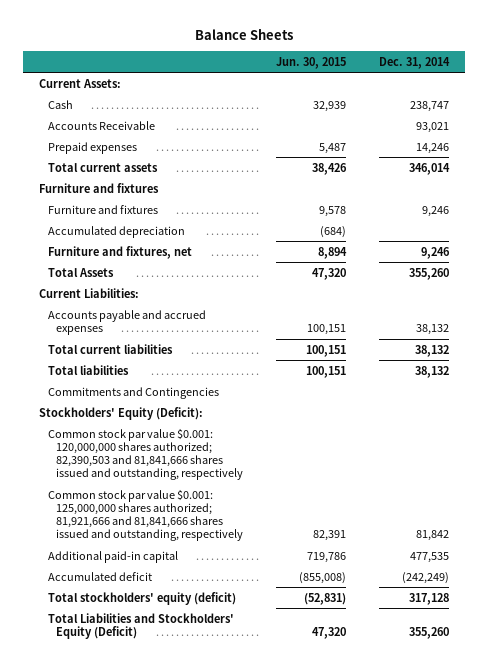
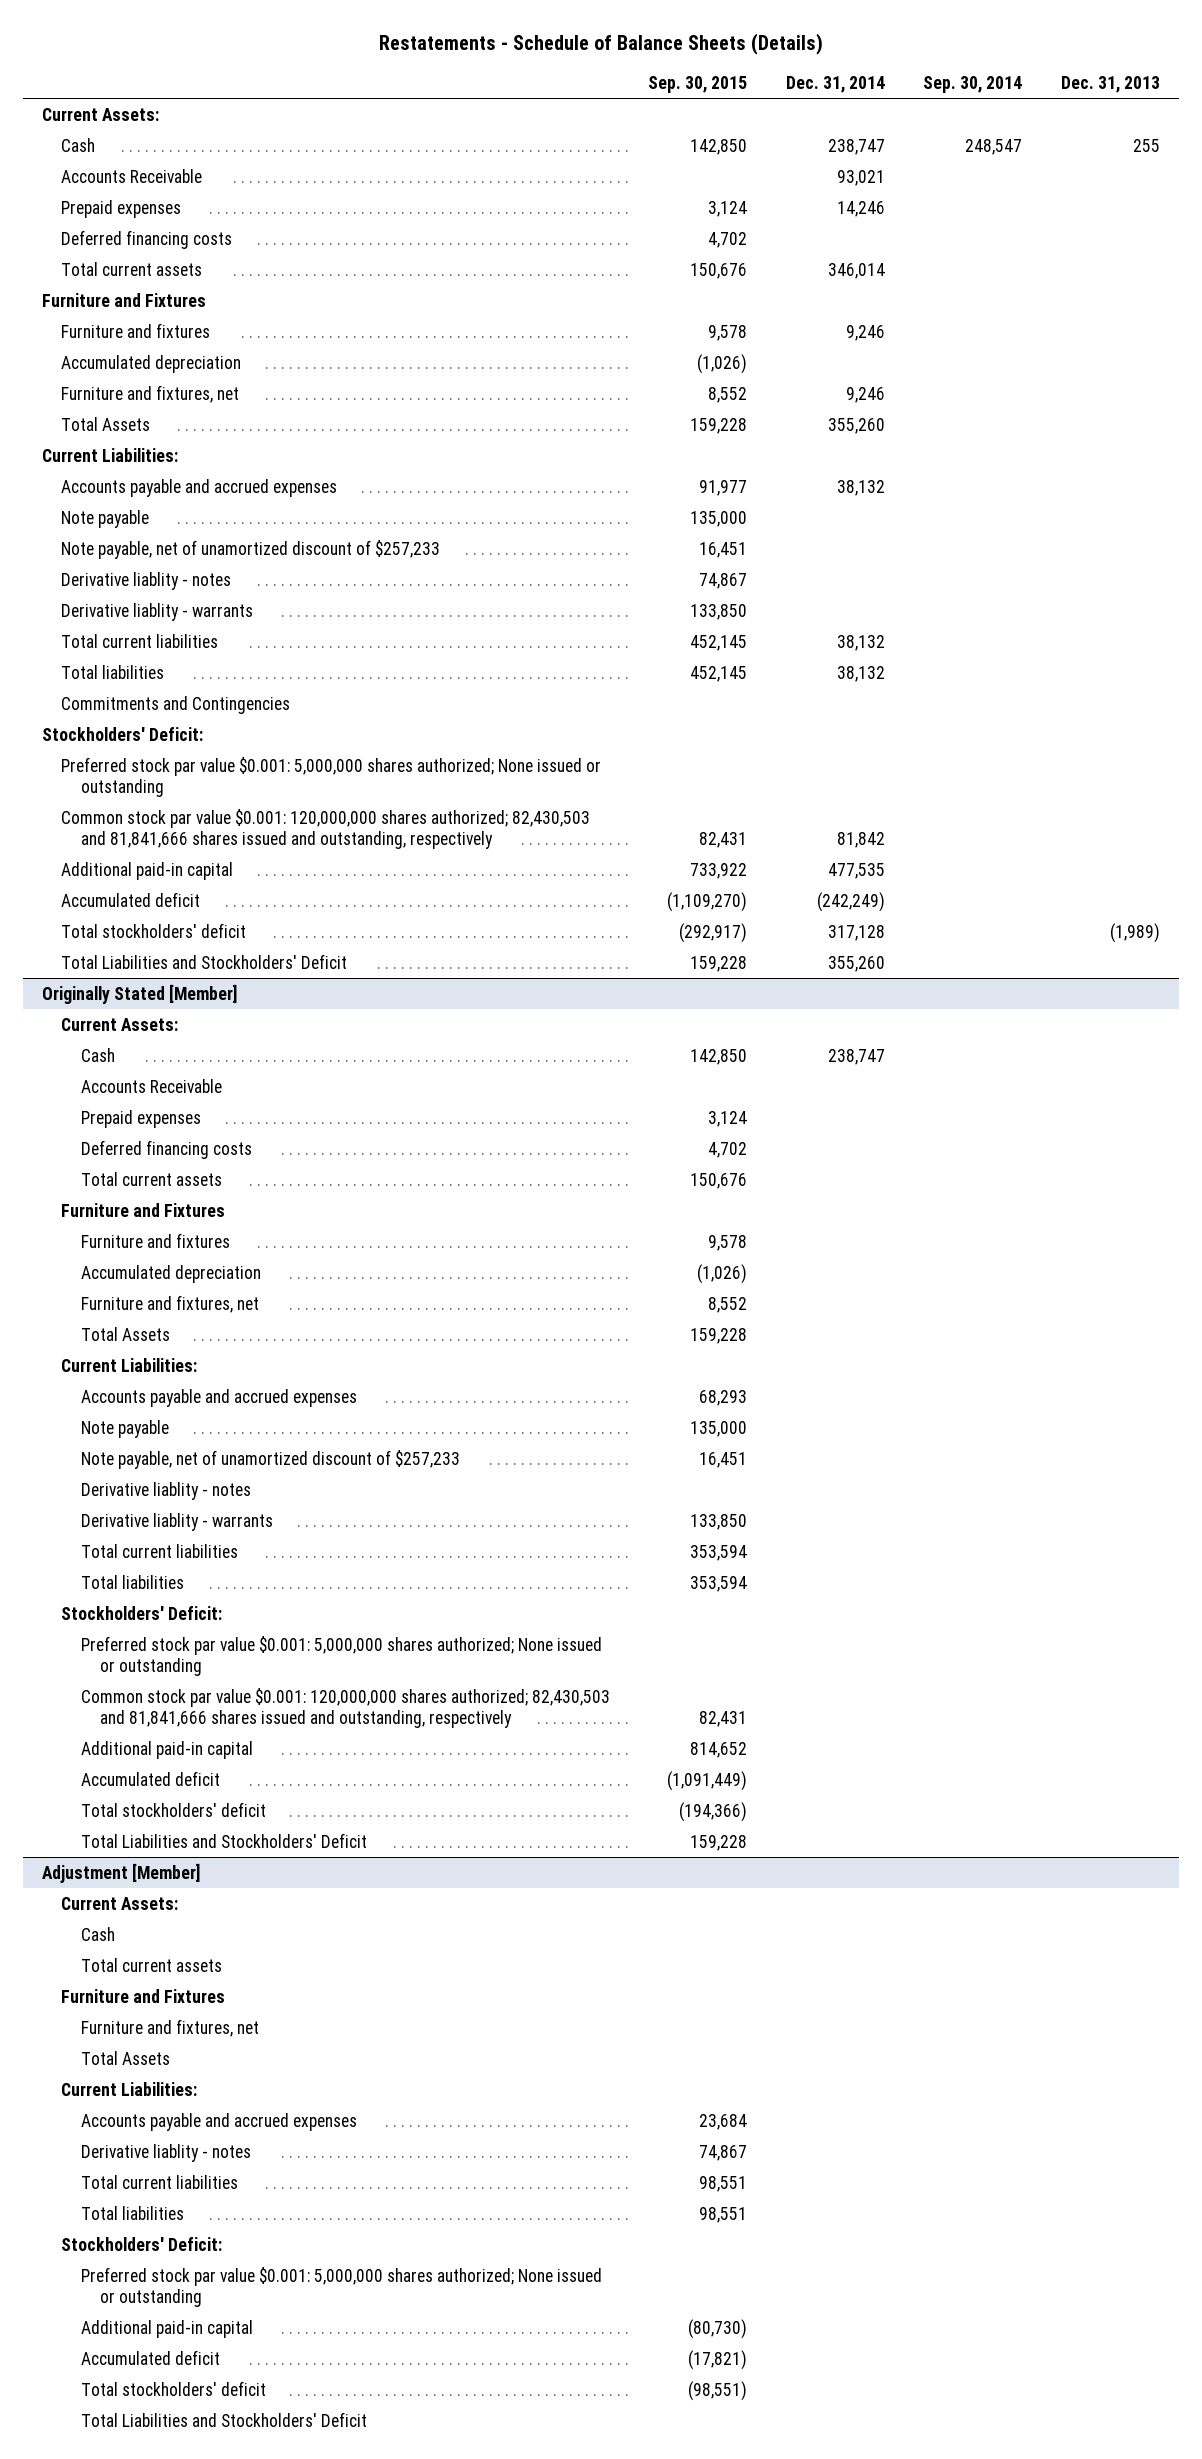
[195,29,294,41] Balance Sheets -> [378,33,823,56] Restatements - Schedule of Balance Sheets (Details)
[275,56,346,69] Jun. 30, 2015 -> none
none -> [648,76,748,94] Sep. 30, 2015
none -> [923,76,1023,94] Sep. 30, 2014
none -> [1060,76,1160,94] Dec. 31, 2013
none -> [61,229,233,249] Deferred financing costs
[39,182,160,193] Furniture and fixtures -> [42,292,207,307] Furniture and Fixtures
none -> [61,509,150,528] Note payable
none -> [61,539,441,559] Note payable, net of unamortized discount of $257,233
none -> [61,571,232,590] Derivative liablity - notes
none -> [61,602,254,621] Derivative liablity - warrants
[39,406,204,420] Stockholders' Equity (Deficit): -> [42,726,204,741] Stockholders' Deficit:
[47,427,243,481] Common stock par value $0.001: 120,000,000 shares authorized; 82,390,503 and 81,841,666 shares issued and outstanding, respectively -> [61,756,602,797] Preferred stock par value $0.001: 5,000,000 shares authorized; None issued or outstanding
[47,488,243,542] Common stock par value $0.001: 125,000,000 shares authorized; 81,921,666 and 81,841,666 shares issued and outstanding, respectively -> [61,808,591,849] Common stock par value $0.001: 120,000,000 shares authorized; 82,430,503 and 81,841,666 shares issued and outstanding, respectively
[47,591,236,605] Total stockholders' equity (deficit) -> [61,922,247,938] Total stockholders' deficit
[47,612,234,639] Total Liabilities and Stockholders' Equity (Deficit) -> [61,953,348,969] Total Liabilities and Stockholders' Deficit
none -> [42,983,238,1004] Originally Stated [Member]
none -> [61,1017,179,1031] Current Assets:
none -> [80,1047,115,1062] Cash
none -> [80,1078,222,1093] Accounts Receivable
none -> [80,1109,201,1128] Prepaid expenses
none -> [80,1139,252,1159] Deferred financing costs
none -> [80,1171,222,1186] Total current assets
none -> [61,1202,226,1217] Furniture and Fixtures
none -> [80,1232,230,1248] Furniture and fixtures
none -> [80,1264,261,1283] Accumulated depreciation
none -> [80,1294,259,1313] Furniture and fixtures, net
none -> [80,1326,170,1341] Total Assets
none -> [61,1357,198,1372] Current Liabilities:
none -> [80,1388,357,1407] Accounts payable and accrued expenses
none -> [80,1419,169,1438] Note payable
none -> [80,1449,460,1469] Note payable, net of unamortized discount of $257,233
none -> [80,1481,251,1500] Derivative liablity - notes
none -> [80,1512,273,1531] Derivative liablity - warrants
none -> [80,1543,238,1558] Total current liabilities
none -> [80,1574,184,1589] Total liabilities
none -> [61,1605,223,1620] Stockholders' Deficit:
none -> [80,1635,602,1676] Preferred stock par value $0.001: 5,000,000 shares authorized; None issued or outstanding
none -> [80,1687,610,1728] Common stock par value $0.001: 120,000,000 shares authorized; 82,430,503 and 81,841,666 shares issued and outstanding, respectively
none -> [80,1740,253,1759] Additional paid-in capital
none -> [80,1770,220,1786] Accumulated deficit
none -> [80,1801,266,1817] Total stockholders' deficit
none -> [80,1832,367,1848] Total Liabilities and Stockholders' Deficit
none -> [42,1862,201,1883] Adjustment [Member]
none -> [61,1896,179,1910] Current Assets:
none -> [80,1926,115,1941] Cash
none -> [80,1957,222,1972] Total current assets
none -> [61,1988,226,2003] Furniture and Fixtures
none -> [80,2018,259,2037] Furniture and fixtures, net
none -> [80,2050,170,2065] Total Assets
none -> [61,2081,198,2096] Current Liabilities:
none -> [80,2112,357,2131] Accounts payable and accrued expenses
none -> [80,2143,251,2162] Derivative liablity - notes
none -> [80,2174,238,2189] Total current liabilities
none -> [80,2205,184,2220] Total liabilities
none -> [61,2236,223,2251] Stockholders' Deficit:
none -> [80,2266,602,2307] Preferred stock par value $0.001: 5,000,000 shares authorized; None issued or outstanding
none -> [80,2319,253,2338] Additional paid-in capital
none -> [80,2349,220,2365] Accumulated deficit
none -> [80,2380,266,2396] Total stockholders' deficit
none -> [80,2411,367,2427] Total Liabilities and Stockholders' Deficit

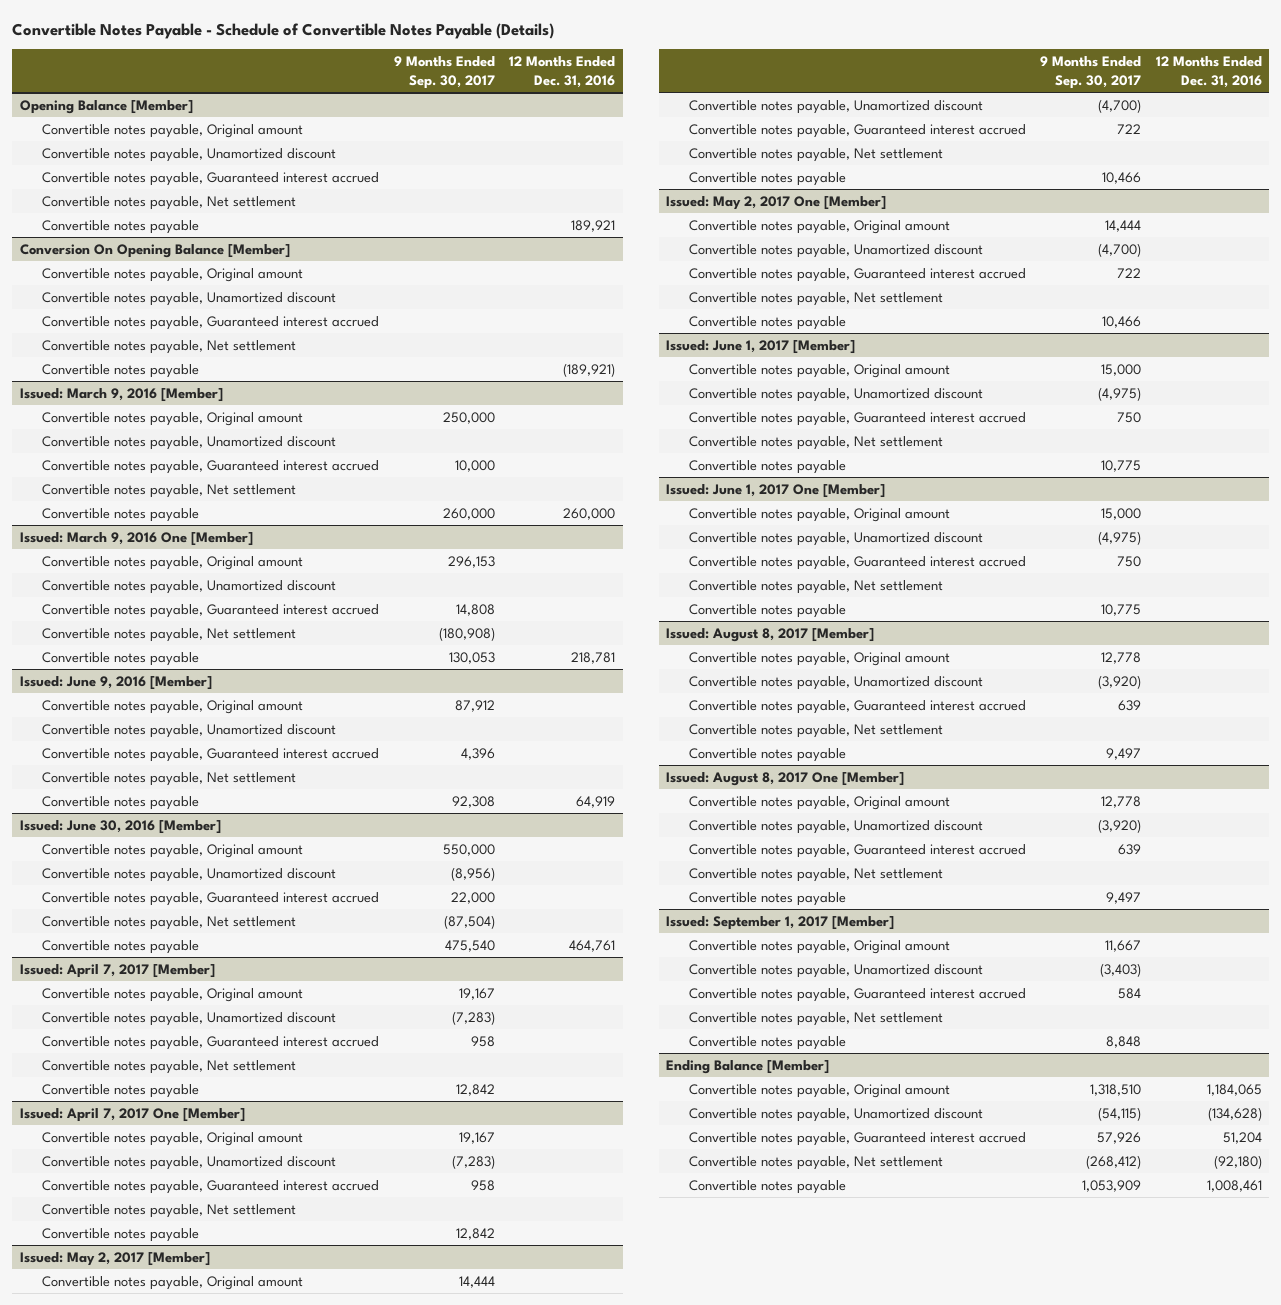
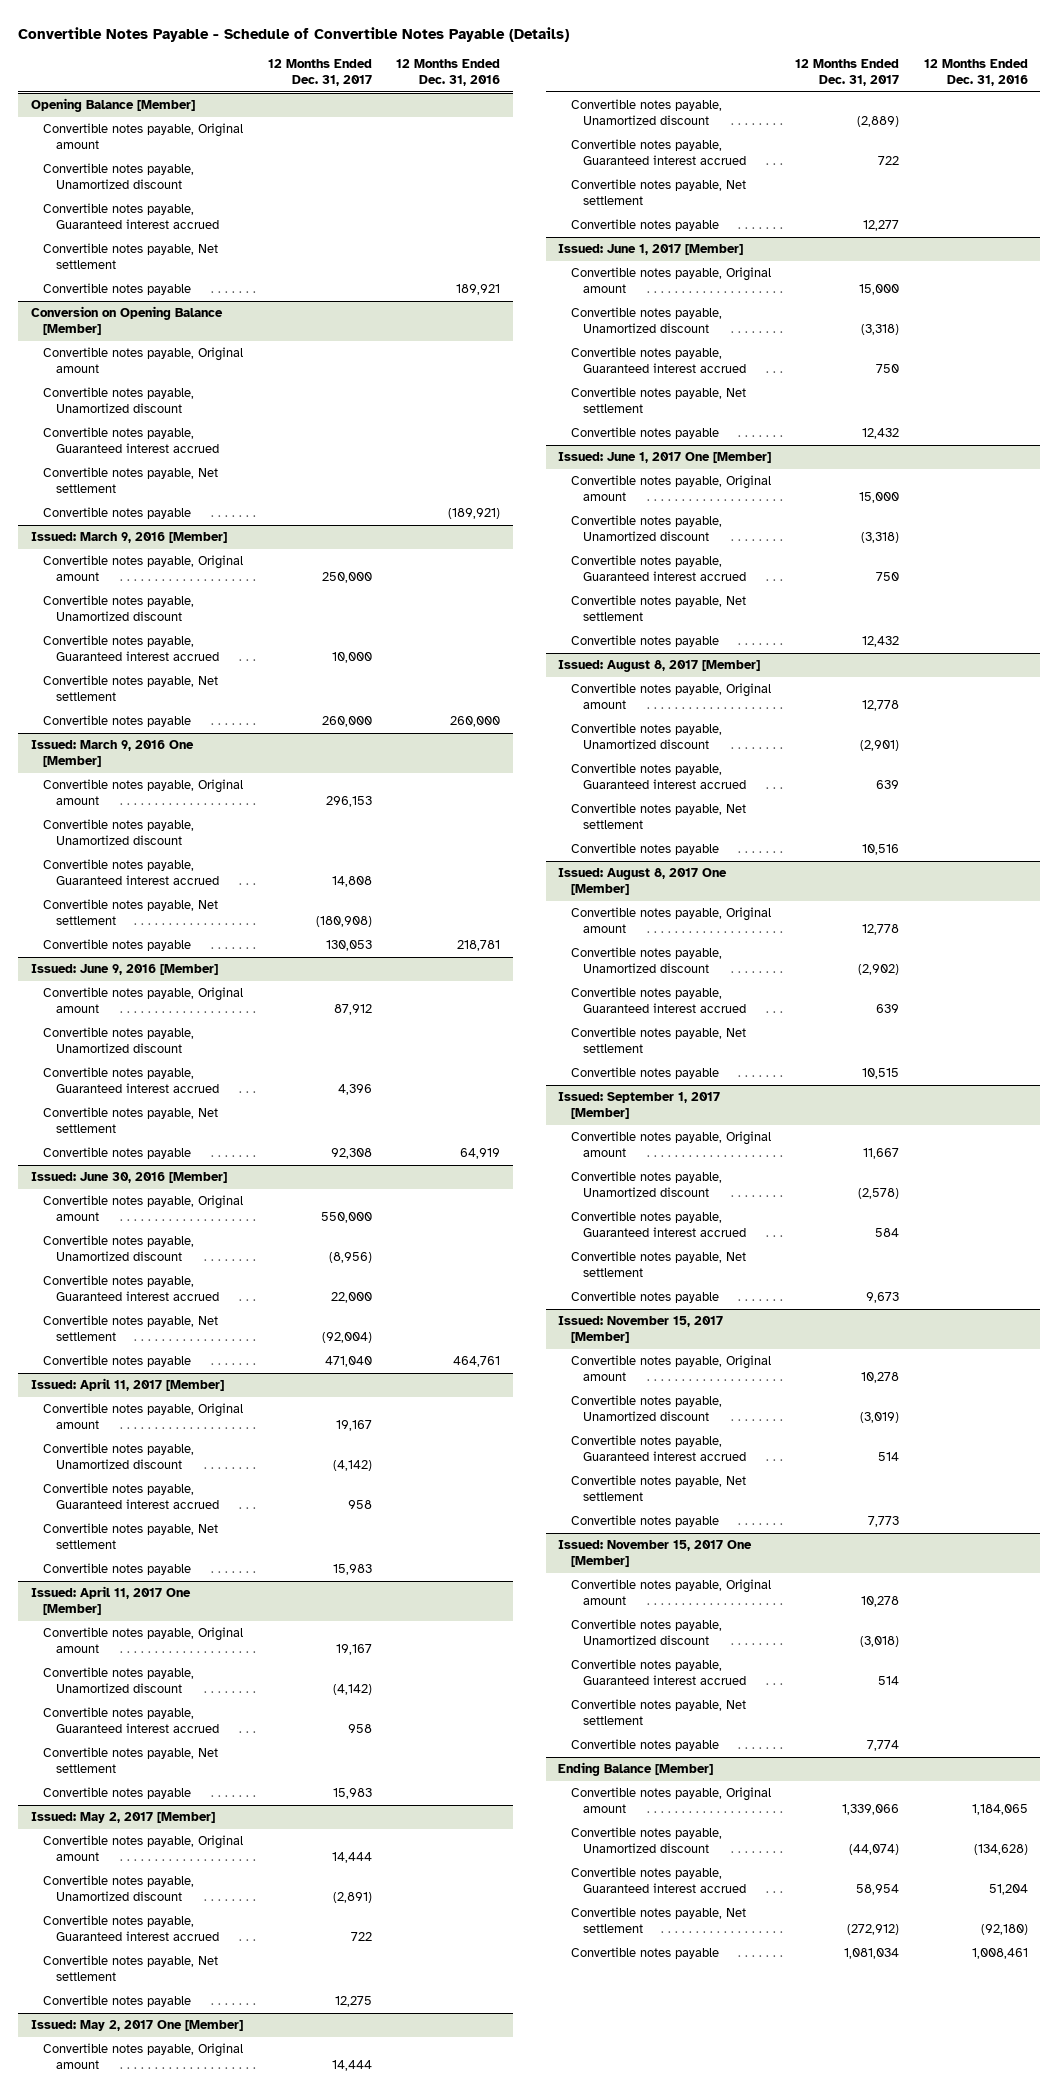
[393,56,495,89] 9 Months Ended Sep. 30, 2017 -> none
none -> [267,59,372,87] 12 Months Ended Dec. 31, 2017
[19,243,290,258] Conversion On Opening Balance [Member] -> [30,306,223,336] Conversion on Opening Balance [Member]
[19,963,215,978] Issued: April 7, 2017 [Member] -> none
[42,987,304,1002] Convertible notes payable, Original amount -> none
[42,1011,337,1026] Convertible notes payable, Unamortized discount -> none
[42,1035,380,1050] Convertible notes payable, Guaranteed interest accrued -> none
[42,1059,297,1074] Convertible notes payable, Net settlement -> none
[42,1083,200,1098] Convertible notes payable -> none
[19,1107,245,1122] Issued: April 7, 2017 One [Member] -> none
[42,1131,304,1146] Convertible notes payable, Original amount -> none
[42,1155,337,1170] Convertible notes payable, Unamortized discount -> none
[42,1179,380,1194] Convertible notes payable, Guaranteed interest accrued -> none
[42,1203,297,1218] Convertible notes payable, Net settlement -> none
[42,1227,200,1242] Convertible notes payable -> none
none -> [30,1378,224,1392] Issued: April 11, 2017 [Member]
none -> [43,1403,244,1430] Convertible notes payable, Original amount
none -> [43,1443,195,1470] Convertible notes payable, Unamortized discount
none -> [43,1483,220,1510] Convertible notes payable, Guaranteed interest accrued
none -> [43,1523,219,1550] Convertible notes payable, Net settlement
none -> [43,1563,192,1576] Convertible notes payable
none -> [30,1586,191,1616] Issued: April 11, 2017 One [Member]
none -> [43,1627,244,1654] Convertible notes payable, Original amount
none -> [43,1667,195,1694] Convertible notes payable, Unamortized discount
none -> [43,1707,220,1734] Convertible notes payable, Guaranteed interest accrued
none -> [43,1747,219,1774] Convertible notes payable, Net settlement
none -> [43,1787,192,1800] Convertible notes payable
none -> [557,1316,723,1344] Issued: November 15, 2017 [Member]
none -> [570,1355,771,1382] Convertible notes payable, Original amount
none -> [570,1395,722,1422] Convertible notes payable, Unamortized discount
none -> [570,1435,747,1462] Convertible notes payable, Guaranteed interest accrued
none -> [570,1475,746,1502] Convertible notes payable, Net settlement
none -> [570,1515,719,1528] Convertible notes payable
none -> [557,1540,752,1568] Issued: November 15, 2017 One [Member]
none -> [570,1579,771,1606] Convertible notes payable, Original amount
none -> [570,1619,722,1646] Convertible notes payable, Unamortized discount
none -> [570,1659,747,1686] Convertible notes payable, Guaranteed interest accrued
none -> [570,1699,746,1726] Convertible notes payable, Net settlement
none -> [570,1739,719,1752] Convertible notes payable

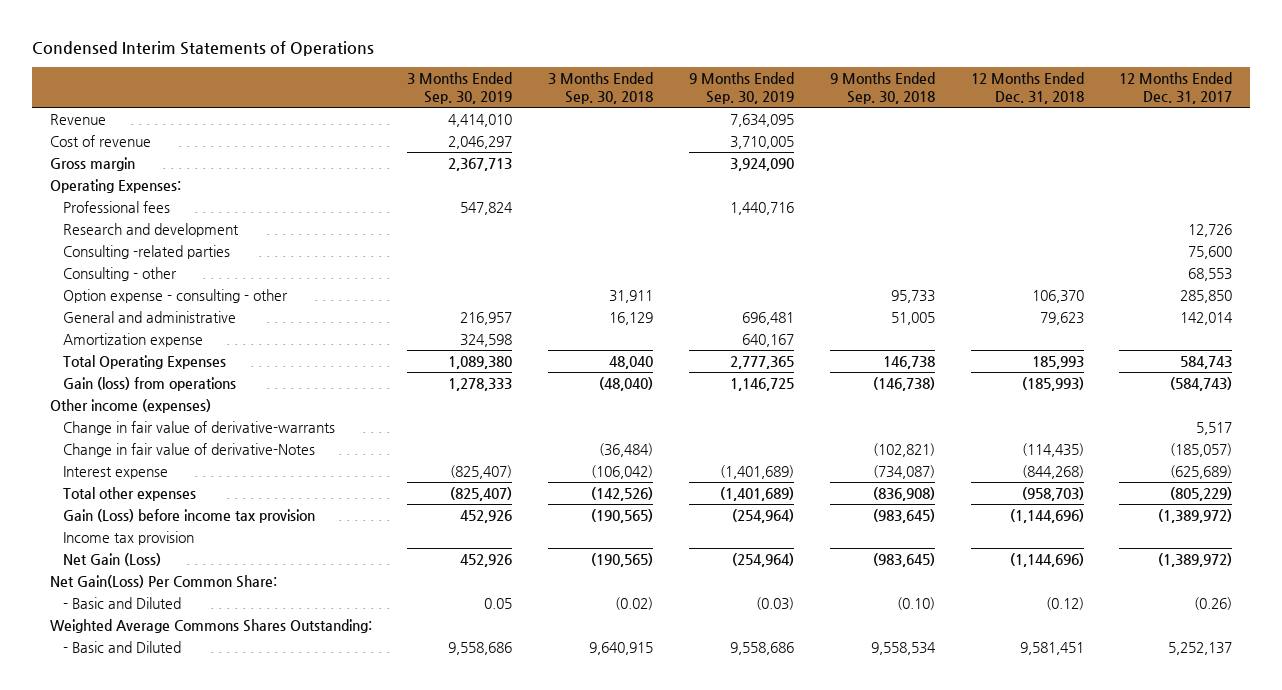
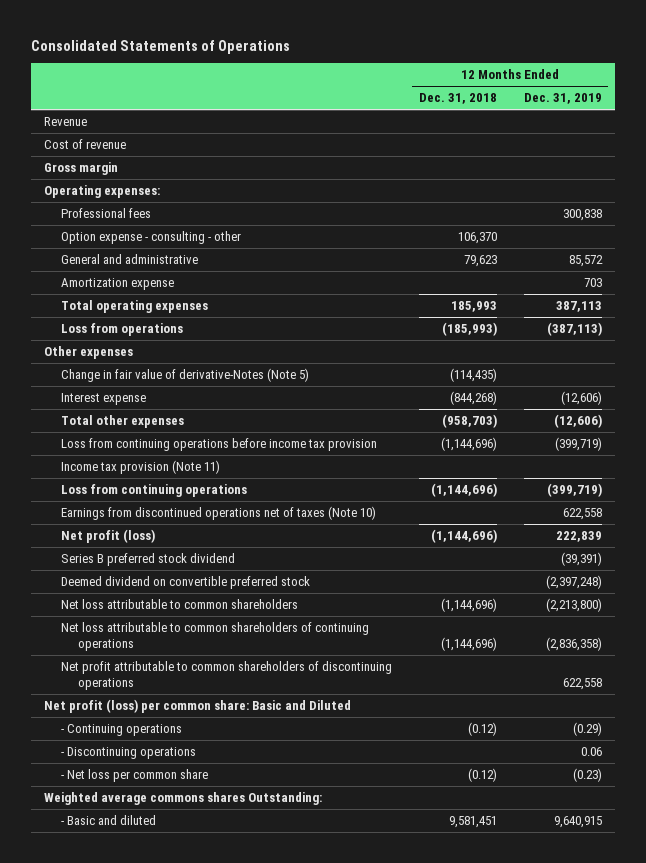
[31,41,374,57] Condensed Interim Statements of Operations -> [30,39,290,54] Consolidated Statements of Operations
[407,72,513,105] 3 Months Ended Sep. 30, 2019 -> none
[548,72,654,105] 3 Months Ended Sep. 30, 2018 -> none
[689,72,795,105] 9 Months Ended Sep. 30, 2019 -> none
[829,72,935,105] 9 Months Ended Sep. 30, 2018 -> none
[1119,72,1233,105] 12 Months Ended Dec. 31, 2017 -> none
none -> [523,93,602,105] Dec. 31, 2019
[49,178,181,193] Operating Expenses: -> [44,185,161,199] Operating expenses:
[62,222,239,237] Research and development -> none
[62,244,230,259] Consulting -related parties -> none
[62,266,177,281] Consulting - other -> none
[62,420,335,435] Change in fair value of derivative-warrants -> none
[62,354,226,369] Total Operating Expenses -> [61,300,209,314] Total operating expenses
[62,376,236,391] Gain (loss) from operations -> [61,323,184,337] Loss from operations
[49,398,211,413] Other income (expenses) -> [44,346,134,360] Other expenses
[62,442,315,457] Change in fair value of derivative-Notes -> [61,368,310,383] Change in fair value of derivative-Notes (Note 5)
[62,508,315,523] Gain (Loss) before income tax provision -> [61,438,378,452] Loss from continuing operations before income tax provision
[62,530,194,545] Income tax provision -> [61,460,221,475] Income tax provision (Note 11)
none -> [61,484,248,498] Loss from continuing operations
none -> [61,506,377,521] Earnings from discontinued operations net of taxes (Note 10)
[62,552,161,566] Net Gain (Loss) -> [61,529,156,544] Net profit (loss)
none -> [61,553,236,567] Series B preferred stock dividend
none -> [61,576,311,590] Deemed dividend on convertible preferred stock
none -> [61,599,299,610] Net loss attributable to common shareholders
none -> [61,622,370,651] Net loss attributable to common shareholders of continuing operations
none -> [61,661,393,690] Net profit attributable to common shareholders of discontinuing operations
[49,574,277,588] Net Gain(Loss) Per Common Share: -> [44,699,352,714] Net profit (loss) per common share: Basic and Diluted
none -> [61,724,183,737] - Continuing operations
none -> [61,747,197,760] - Discontinuing operations
[62,596,181,609] - Basic and Diluted -> [61,769,209,783] - Net loss per common share
[49,618,372,633] Weighted Average Commons Shares Outstanding: -> [44,792,323,806] Weighted average commons shares Outstanding:
[62,640,181,653] - Basic and Diluted -> [61,815,157,826] - Basic and diluted

